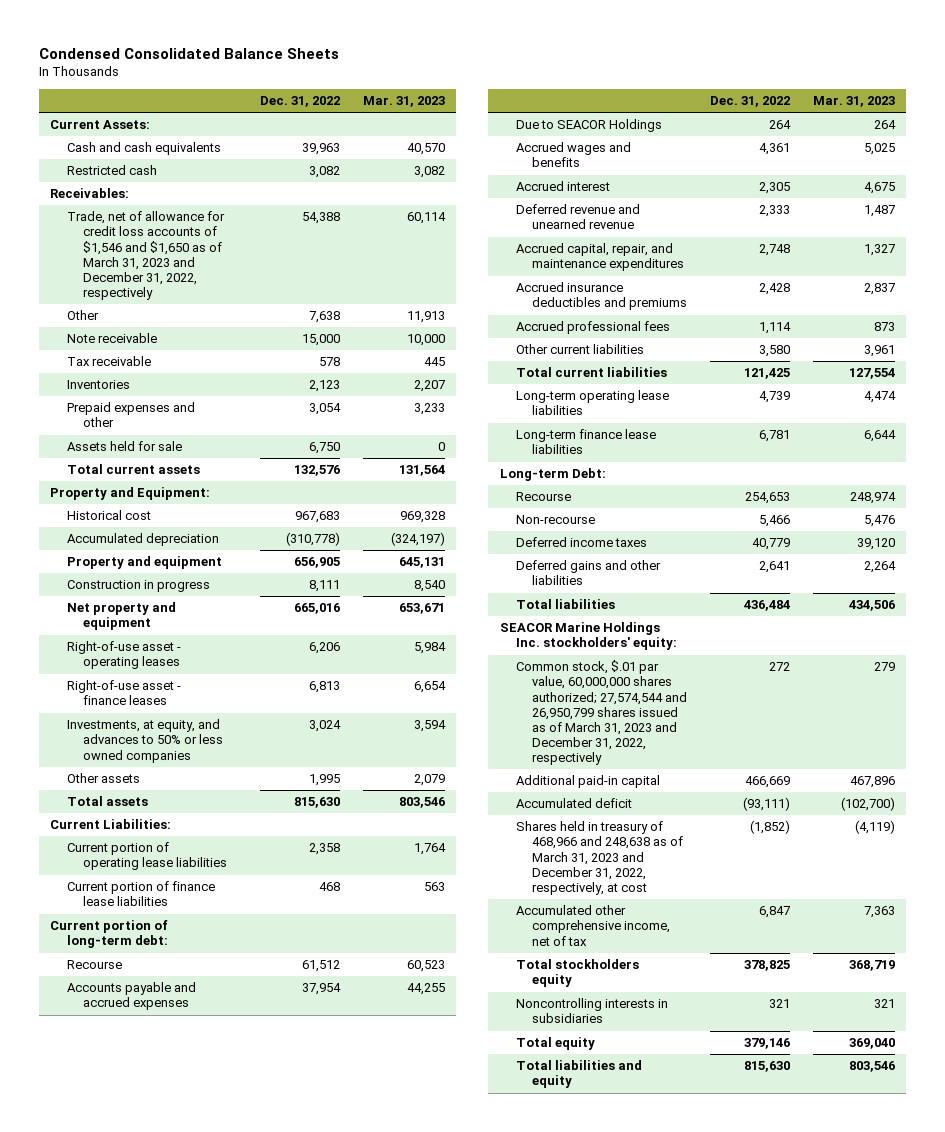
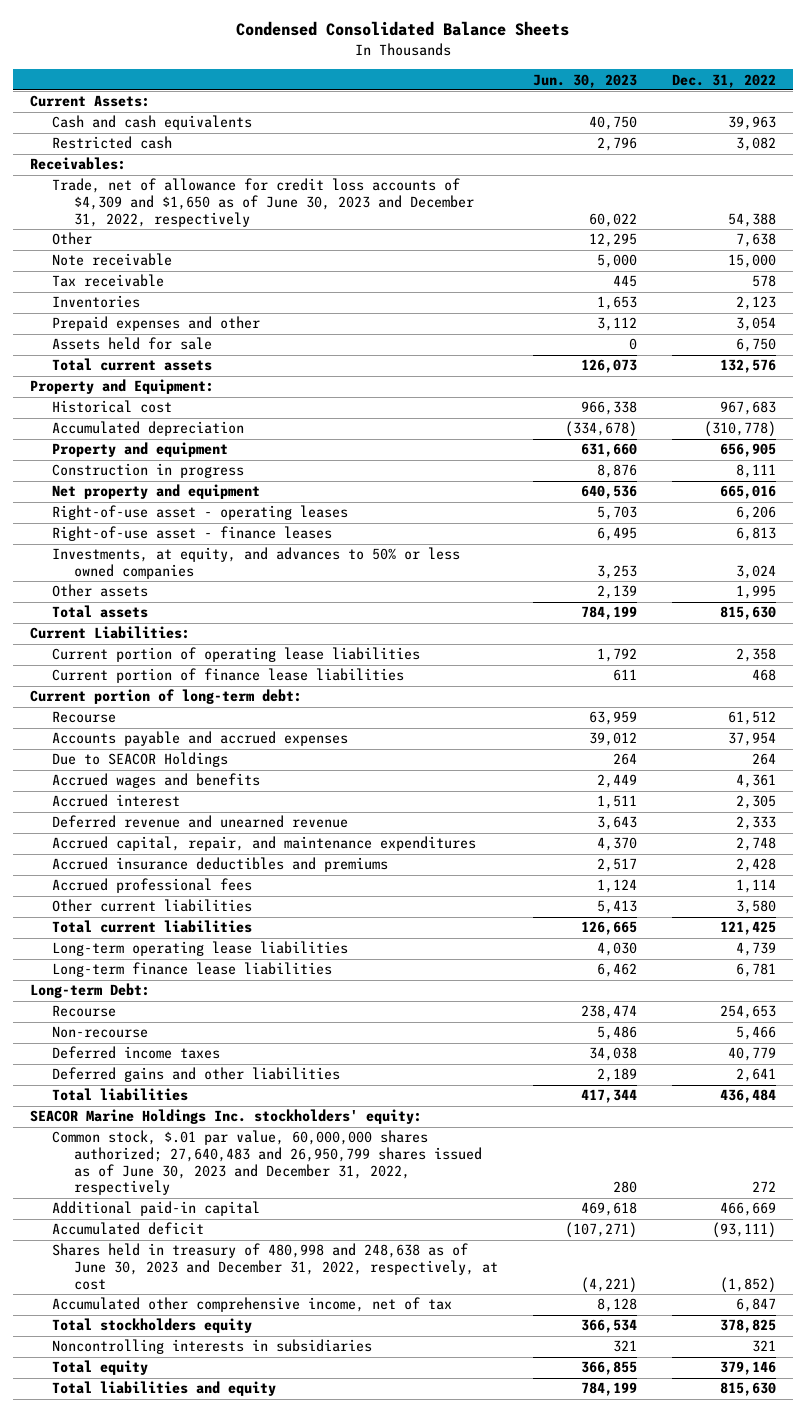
[363,96,446,108] Mar. 31, 2023 -> none
none -> [532,73,637,88] Jun. 30, 2023
[66,211,225,301] Trade, net of allowance for credit loss accounts of $1,546 and $1,650 as of March 31, 2023 and December 31, 2022, respectively -> [52,178,475,227] Trade, net of allowance for credit loss accounts of $4,309 and $1,650 as of June 30, 2023 and December 31, 2022, respectively
[516,660,688,766] Common stock, $.01 par value, 60,000,000 shares authorized; 27,574,544 and 26,950,799 shares issued as of March 31, 2023 and December 31, 2022, respectively -> [52,1130,483,1196] Common stock, $.01 par value, 60,000,000 shares authorized; 27,640,483 and 26,950,799 shares issued as of June 30, 2023 and December 31, 2022, respectively
[516,821,684,895] Shares held in treasury of 468,966 and 248,638 as of March 31, 2023 and December 31, 2022, respectively, at cost -> [52,1243,499,1290] Shares held in treasury of 480,998 and 248,638 as of June 30, 2023 and December 31, 2022, respectively, at cost

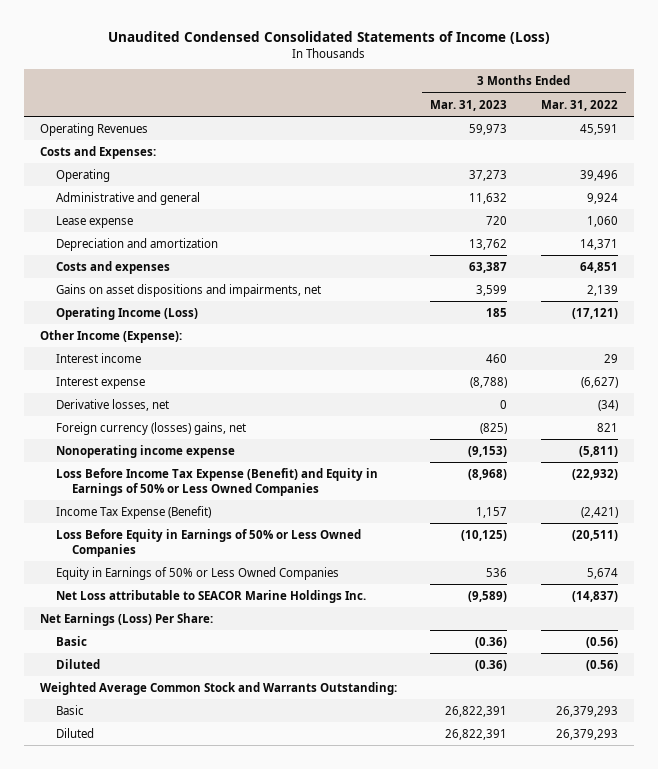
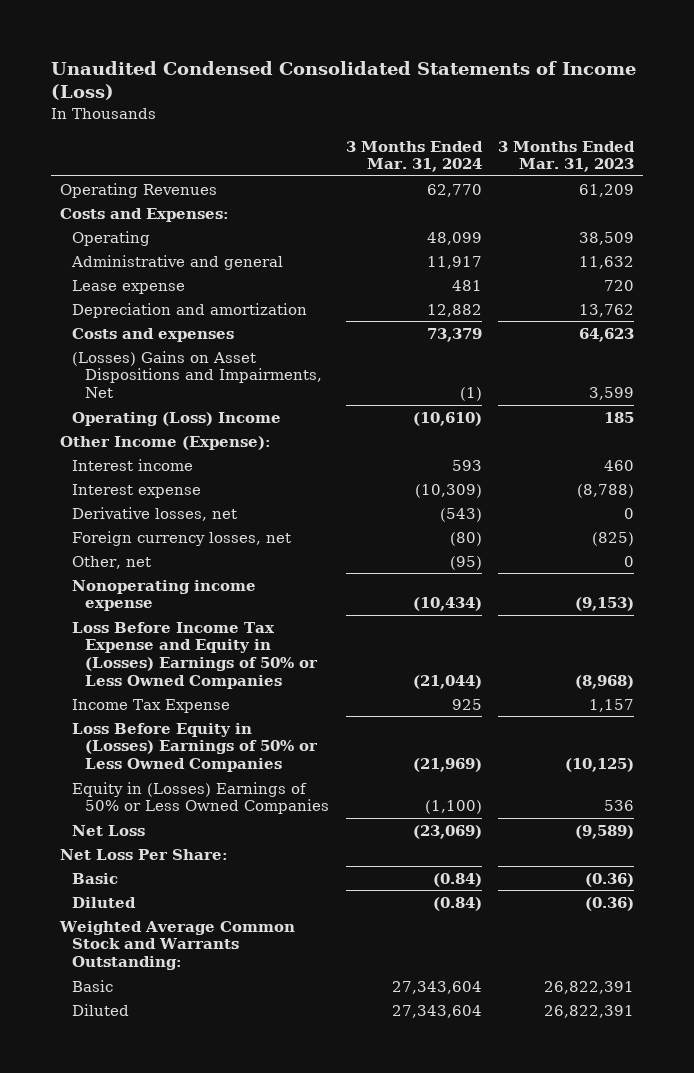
[540,99,618,111] Mar. 31, 2022 -> none
none -> [345,140,483,173] 3 Months Ended Mar. 31, 2024
[469,123,508,135] 59,973 -> [579,183,635,197] 61,209
[469,169,508,181] 37,273 -> [579,231,635,245] 38,509
[469,261,508,273] 63,387 -> [579,327,635,342] 64,623
[56,283,322,297] Gains on asset dispositions and impairments, net -> [72,350,322,398] (Losses) Gains on Asset Dispositions and Impairments, Net
[56,306,199,320] Operating Income (Loss) -> [72,411,282,426] Operating (Loss) Income
[56,421,247,435] Foreign currency (losses) gains, net -> [72,530,292,546] Foreign currency losses, net
none -> [72,555,152,569] Other, net
[56,467,379,496] Loss Before Income Tax Expense (Benefit) and Equity in Earnings of 50% or Less Owned Companies -> [72,621,318,689] Loss Before Income Tax Expense and Equity in (Losses) Earnings of 50% or Less Owned Companies
[56,505,212,519] Income Tax Expense (Benefit) -> [72,698,231,713] Income Tax Expense
[56,528,362,557] Loss Before Equity in Earnings of 50% or Less Owned Companies -> [72,722,318,772] Loss Before Equity in (Losses) Earnings of 50% or Less Owned Companies
[56,566,340,580] Equity in Earnings of 50% or Less Owned Companies -> [72,781,329,815] Equity in (Losses) Earnings of 50% or Less Owned Companies
[56,589,367,603] Net Loss attributable to SEACOR Marine Holdings Inc. -> [72,824,146,836] Net Loss
[40,612,214,626] Net Earnings (Loss) Per Share: -> [59,848,228,860] Net Loss Per Share:

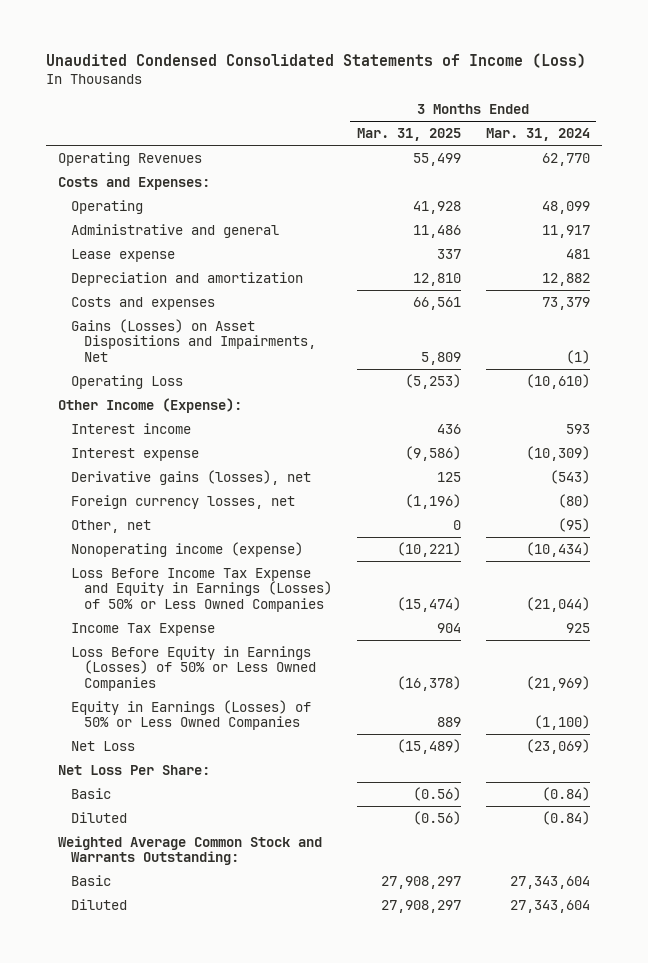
[498,140,636,173] 3 Months Ended Mar. 31, 2023 -> none
none -> [356,128,461,142] Mar. 31, 2025
[72,350,322,398] (Losses) Gains on Asset Dispositions and Impairments, Net -> [71,318,316,363] Gains (Losses) on Asset Dispositions and Impairments, Net
[72,411,282,426] Operating (Loss) Income -> [71,374,184,389] Operating Loss
[72,506,238,521] Derivative losses, net -> [71,469,312,485] Derivative gains (losses), net
[72,579,257,612] Nonoperating income expense -> [71,541,304,557] Nonoperating income (expense)
[72,621,318,689] Loss Before Income Tax Expense and Equity in (Losses) Earnings of 50% or Less Owned Companies -> [71,567,332,613] Loss Before Income Tax Expense and Equity in Earnings (Losses) of 50% or Less Owned Companies
[72,722,318,772] Loss Before Equity in (Losses) Earnings of 50% or Less Owned Companies -> [71,645,316,692] Loss Before Equity in Earnings (Losses) of 50% or Less Owned Companies
[72,781,329,815] Equity in (Losses) Earnings of 50% or Less Owned Companies -> [71,699,312,731] Equity in Earnings (Losses) of 50% or Less Owned Companies

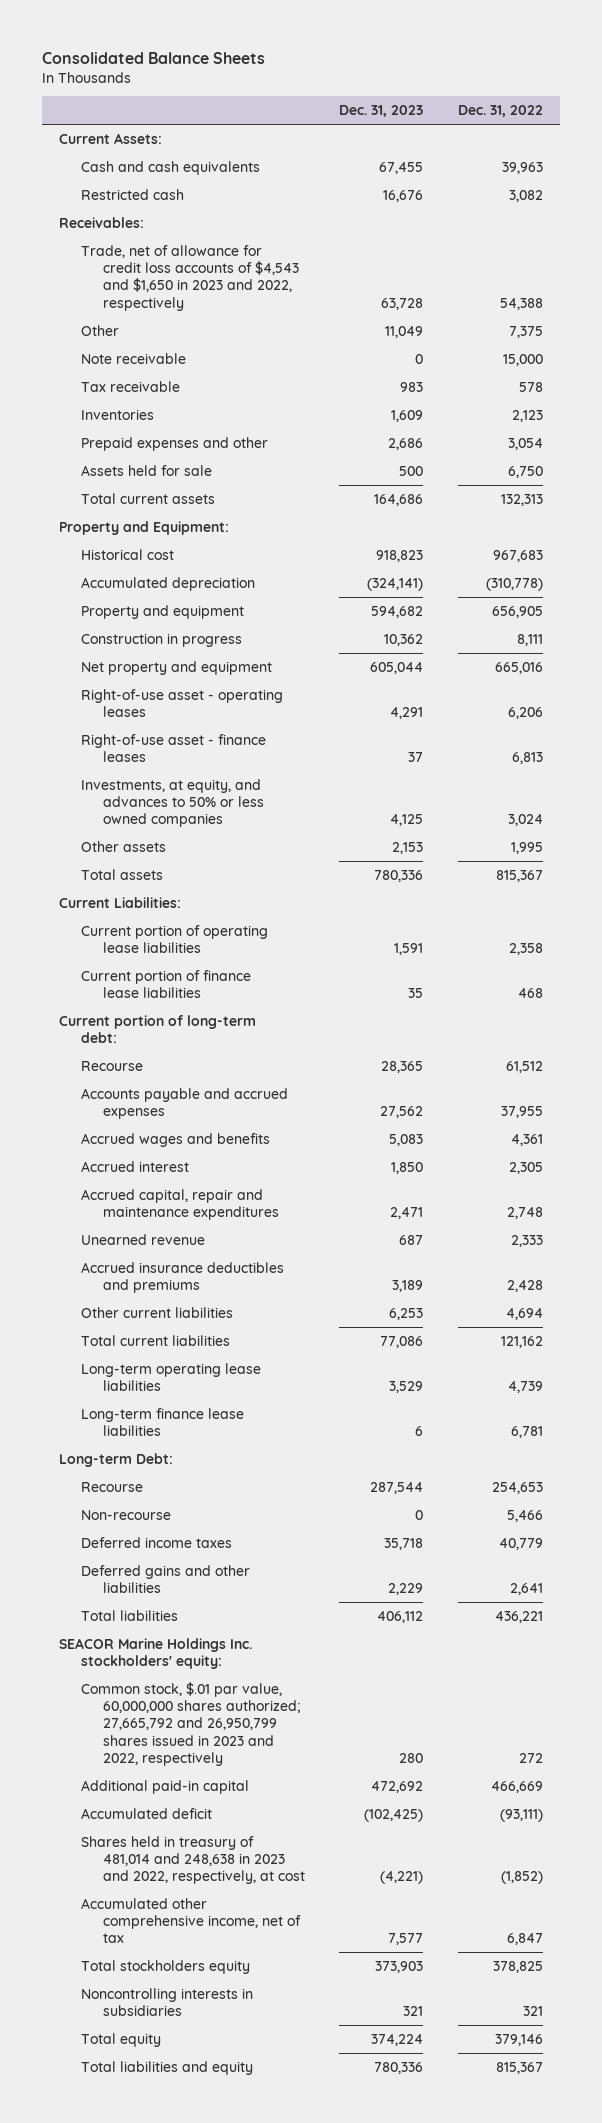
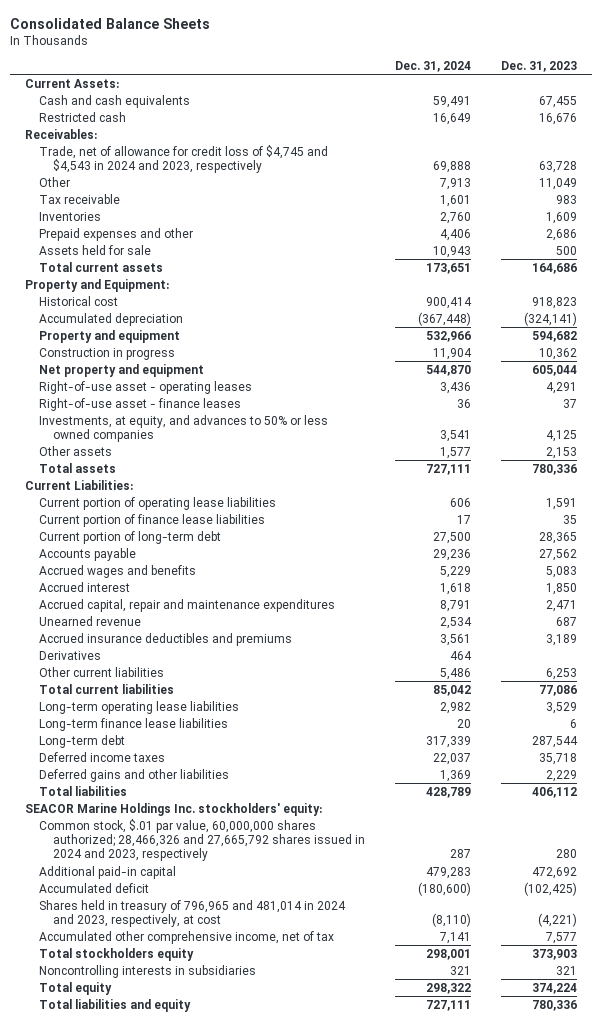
[457,105,543,118] Dec. 31, 2022 -> none
none -> [394,61,471,73] Dec. 31, 2024
[81,244,300,311] Trade, net of allowance for credit loss accounts of $4,543 and $1,650 in 2023 and 2022, respectively -> [38,144,328,174] Trade, net of allowance for credit loss of $4,745 and $4,543 in 2024 and 2023, respectively
[81,352,187,364] Note receivable -> none
[59,1014,257,1044] Current portion of long-term debt: -> none
[81,1060,144,1071] Recourse -> [38,530,221,544] Current portion of long-term debt
[81,1087,289,1120] Accounts payable and accrued expenses -> [38,547,136,561] Accounts payable
none -> [38,650,101,660] Derivatives
[59,1452,174,1467] Long-term Debt: -> none
[81,1509,172,1520] Non-recourse -> none
[81,1481,144,1492] Recourse -> [38,734,125,748] Long-term debt
[81,1681,302,1766] Common stock, $.01 par value, 60,000,000 shares authorized; 27,665,792 and 26,950,799 shares issued in 2023 and 2022, respectively -> [38,818,365,862] Common stock, $.01 par value, 60,000,000 shares authorized; 28,466,326 and 27,665,792 shares issued in 2024 and 2023, respectively
[81,1835,306,1885] Shares held in treasury of 481,014 and 248,638 in 2023 and 2022, respectively, at cost -> [38,899,346,928] Shares held in treasury of 796,965 and 481,014 in 2024 and 2023, respectively, at cost

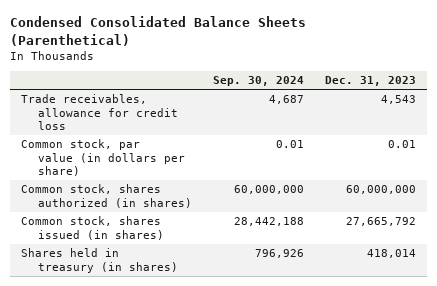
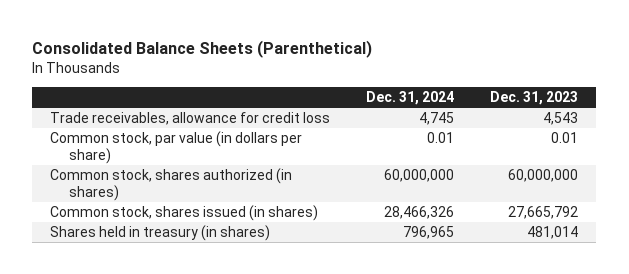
[10,16,307,46] Condensed Consolidated Balance Sheets (Parenthetical) -> [32,39,373,58] Consolidated Balance Sheets (Parenthetical)
[213,76,305,87] Sep. 30, 2024 -> none
none -> [366,91,455,106] Dec. 31, 2024
[367,249,417,259] 418,014 -> [527,226,579,240] 481,014

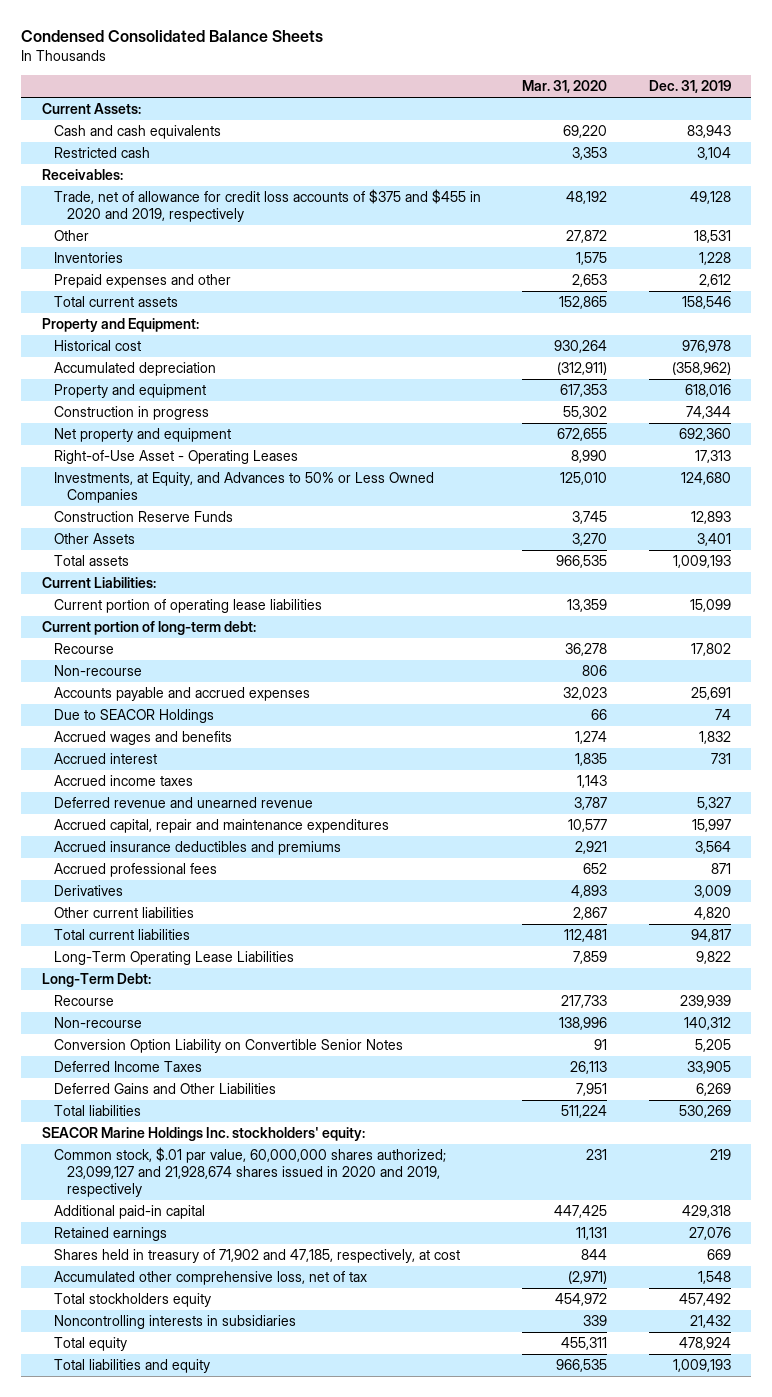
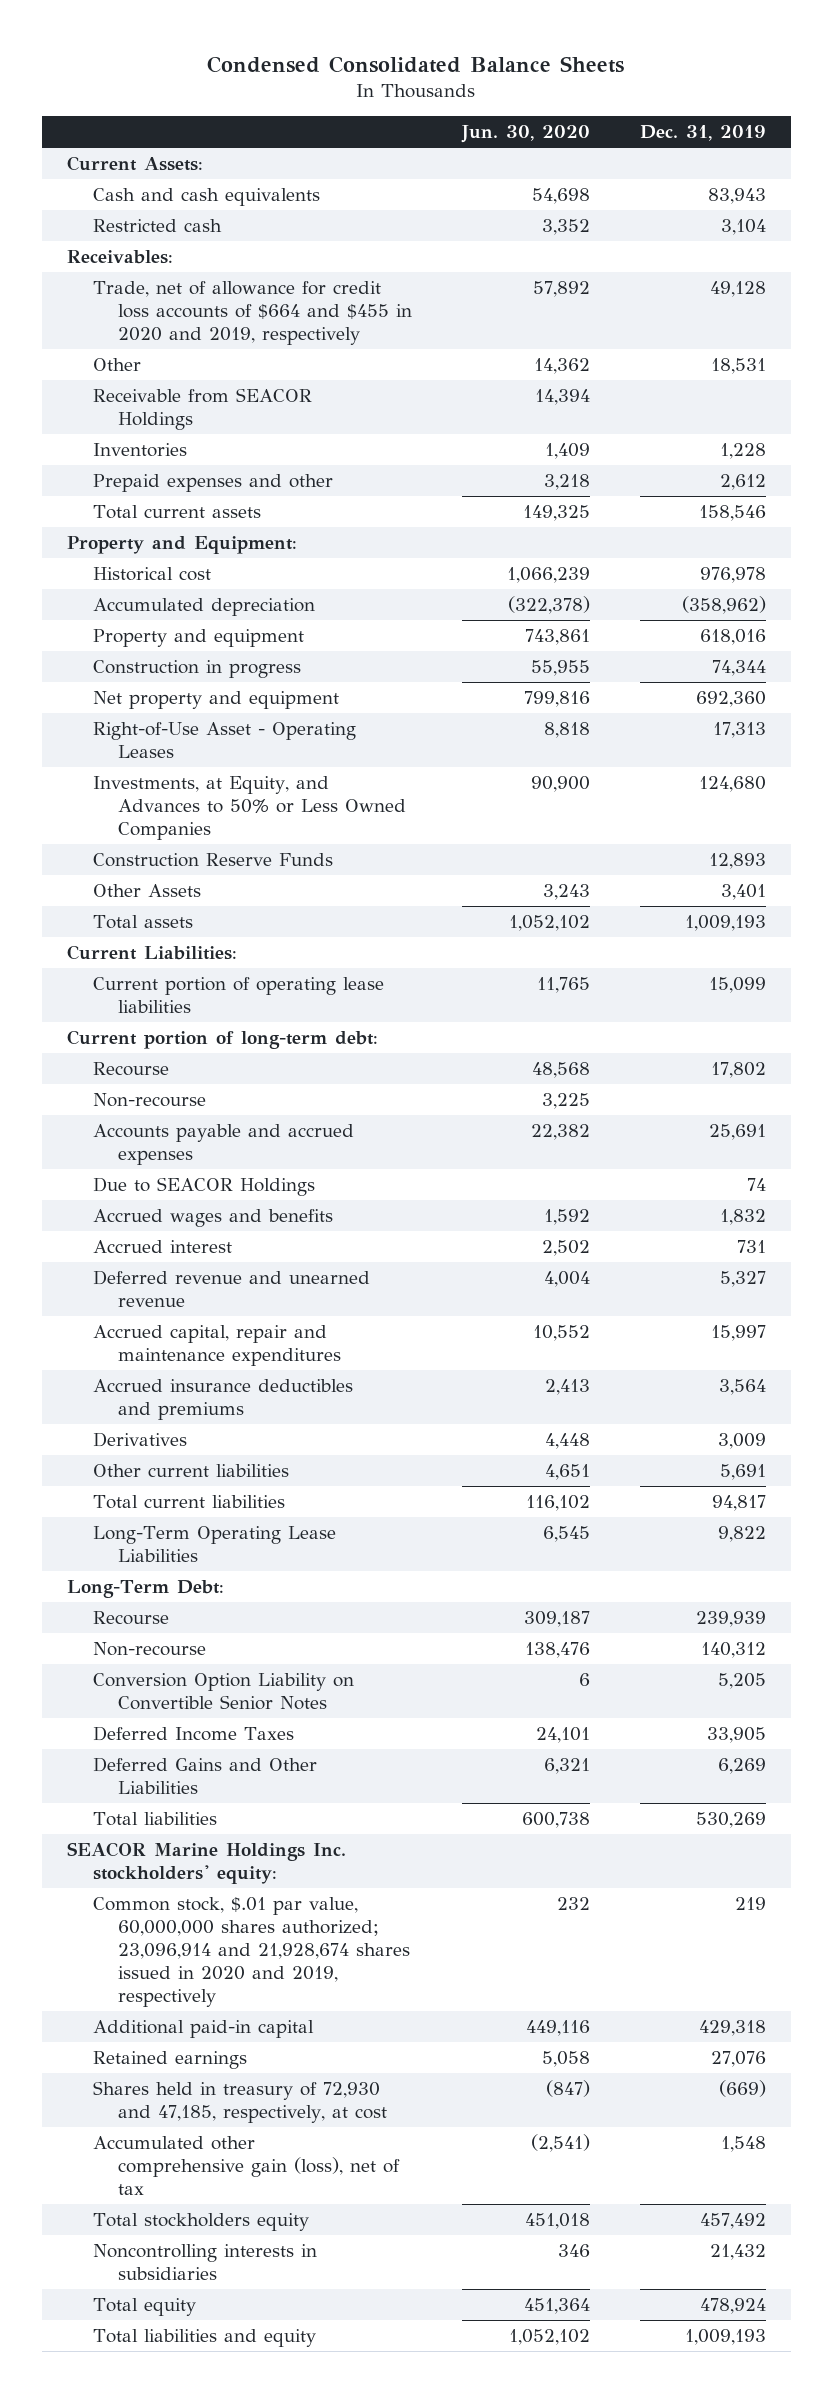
[522,79,608,93] Mar. 31, 2020 -> none
none -> [461,125,591,144] Jun. 30, 2020
[54,189,482,223] Trade, net of allowance for credit loss accounts of $375 and $455 in 2020 and 2019, respectively -> [92,280,413,345] Trade, net of allowance for credit loss accounts of $664 and $455 in 2020 and 2019, respectively
none -> [92,387,312,430] Receivable from SEACOR Holdings
[54,775,194,787] Accrued income taxes -> none
[54,863,218,878] Accrued professional fees -> none
[693,907,731,921] 4,820 -> [719,1463,766,1480] 5,691
[54,1147,447,1198] Common stock, $.01 par value, 60,000,000 shares authorized; 23,099,127 and 21,928,674 shares issued in 2020 and 2019, respectively -> [92,1896,411,2007] Common stock, $.01 par value, 60,000,000 shares authorized; 23,096,914 and 21,928,674 shares issued in 2020 and 2019, respectively
[54,1249,461,1264] Shares held in treasury of 71,902 and 47,185, respectively, at cost -> [92,2080,388,2123] Shares held in treasury of 72,930 and 47,185, respectively, at cost
[706,1249,731,1261] 669 -> [718,2079,766,2097] (669)
[54,1271,368,1286] Accumulated other comprehensive loss, net of tax -> [92,2135,401,2195] Accumulated other comprehensive gain (loss), net of tax

